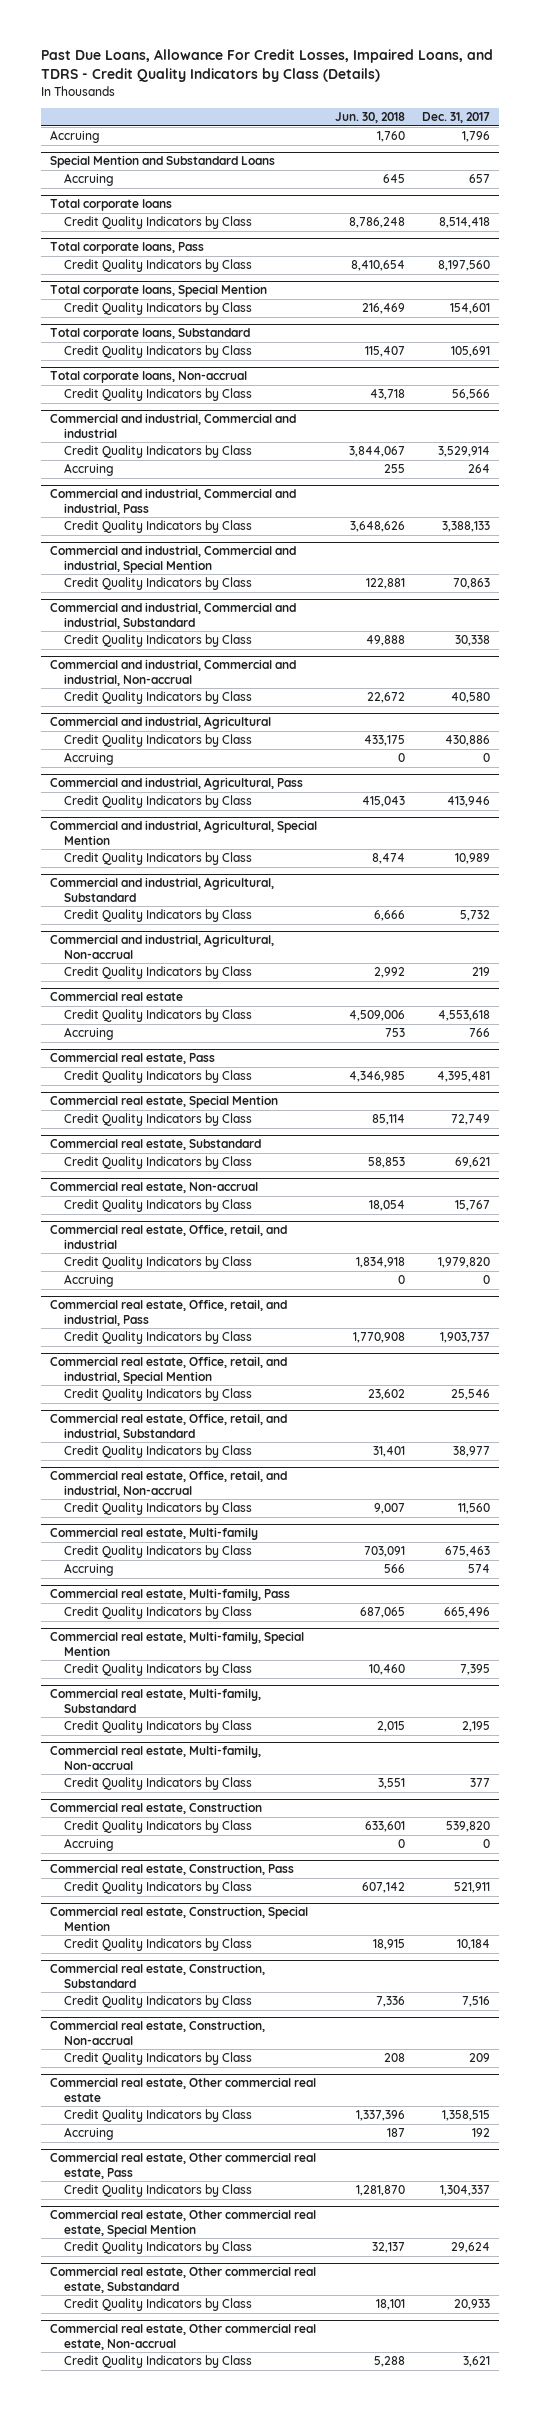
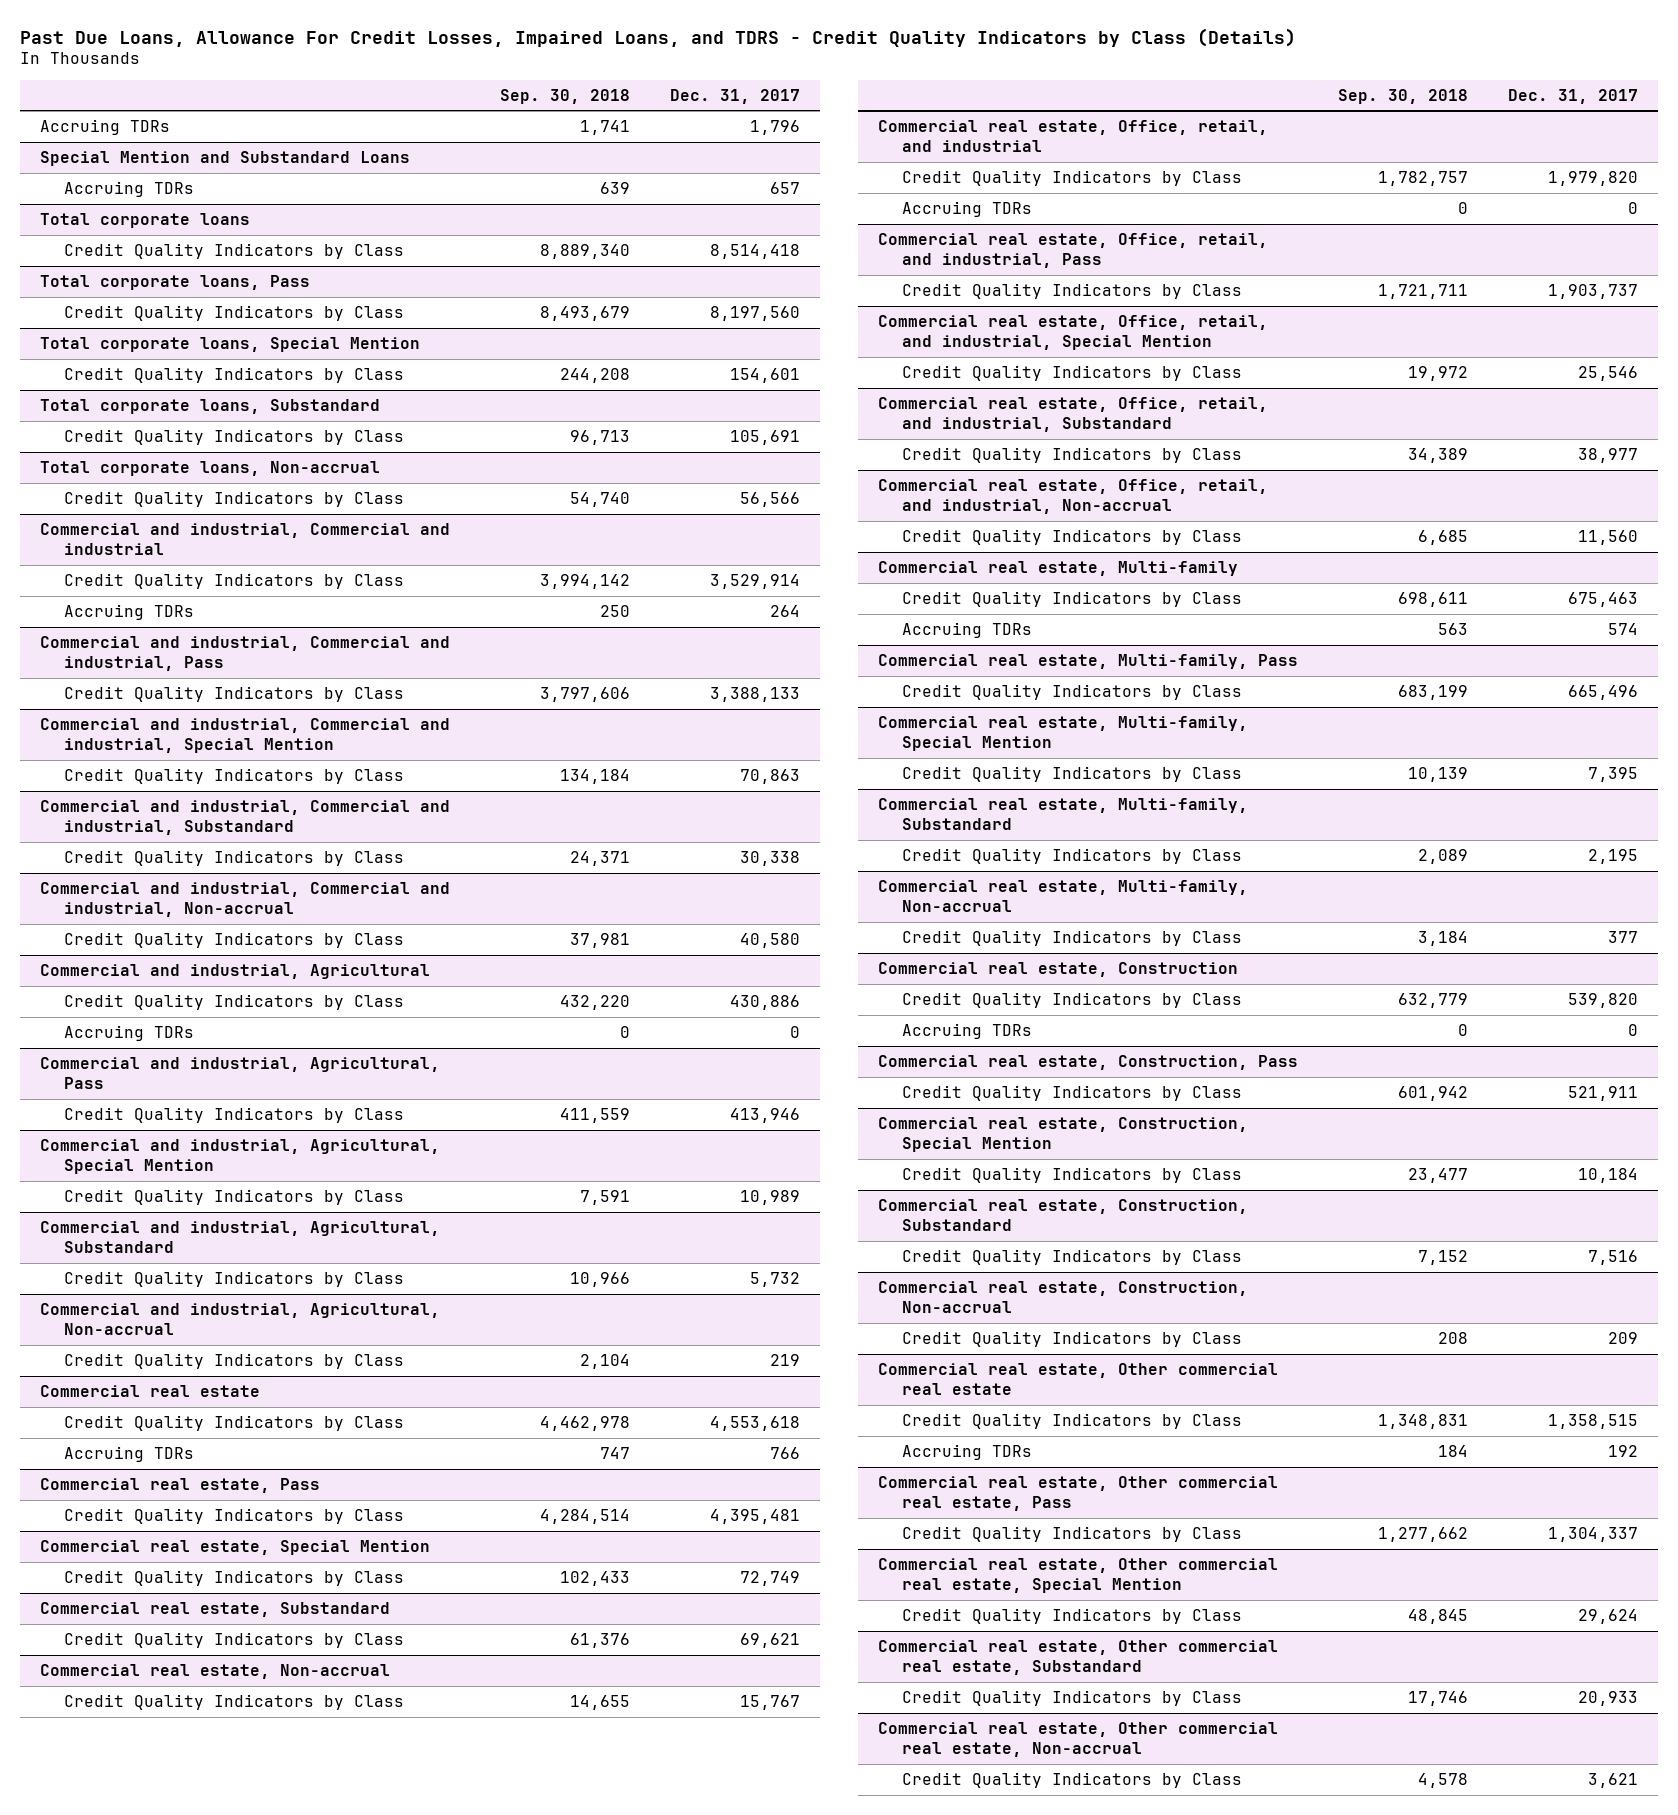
[334,112,405,124] Jun. 30, 2018 -> none
none -> [499,88,630,104] Sep. 30, 2018
[50,130,101,144] Accruing -> [39,119,170,136] Accruing TDRs
[63,173,114,187] Accruing -> [64,181,195,198] Accruing TDRs
[63,463,114,477] Accruing -> [64,604,195,621] Accruing TDRs
[63,752,114,766] Accruing -> [64,1025,195,1042] Accruing TDRs
[63,1027,114,1041] Accruing -> [64,1446,195,1463] Accruing TDRs
[63,1274,114,1288] Accruing -> [902,201,1033,218] Accruing TDRs
[63,1563,114,1577] Accruing -> [902,622,1033,639] Accruing TDRs
[63,1838,114,1852] Accruing -> [902,1023,1033,1040] Accruing TDRs
[63,2127,114,2141] Accruing -> [902,1444,1033,1461] Accruing TDRs

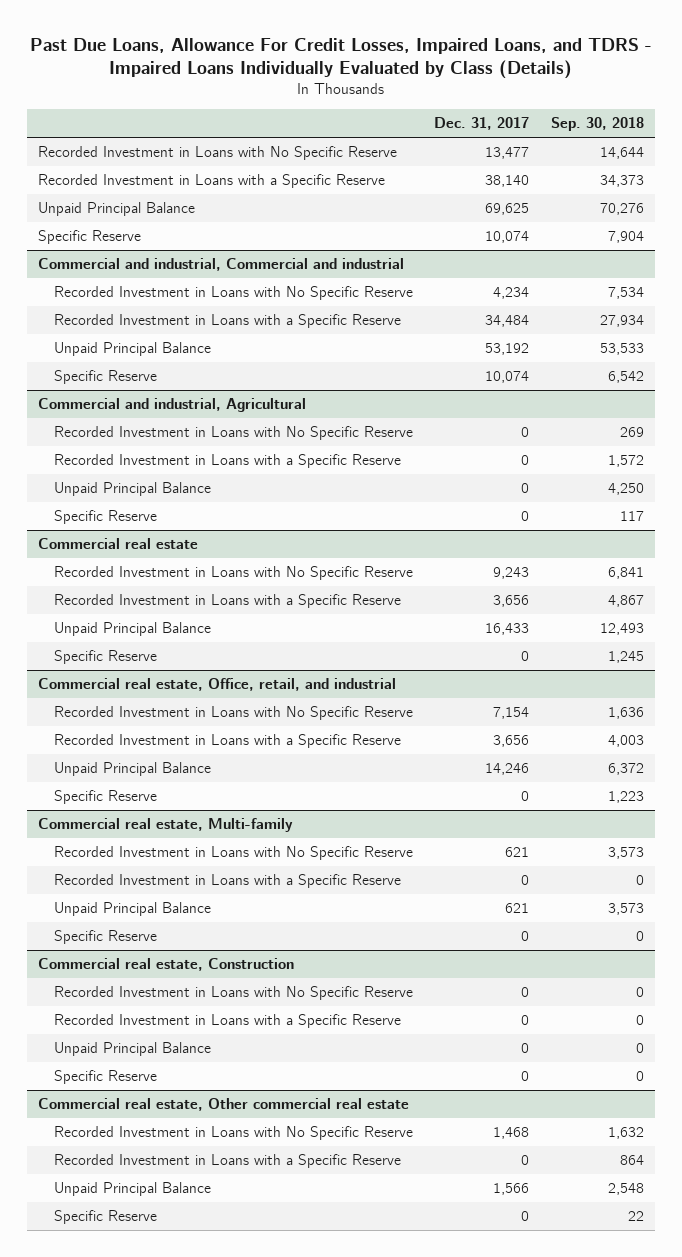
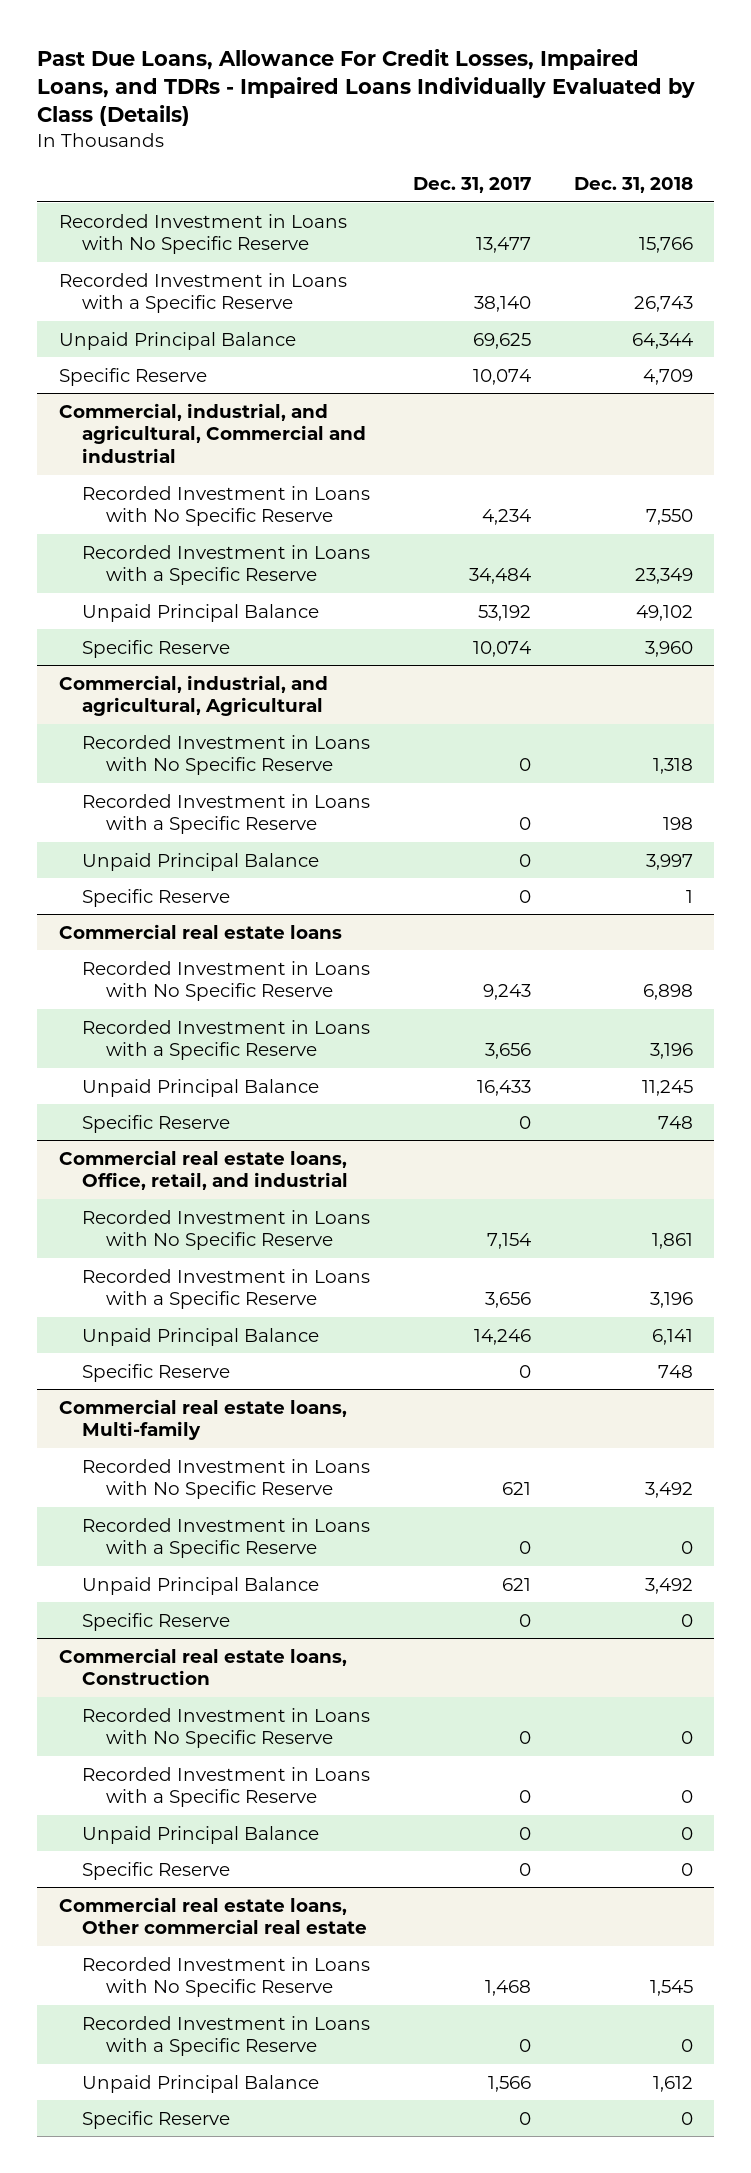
[29,37,652,79] Past Due Loans, Allowance For Credit Losses, Impaired Loans, and TDRS - Impaired Loans Individually Evaluated by Class (Details) -> [37,48,696,127] Past Due Loans, Allowance For Credit Losses, Impaired Loans, and TDRs - Impaired Loans Individually Evaluated by Class (Details)
[550,117,644,132] Sep. 30, 2018 -> none
none -> [573,176,693,193] Dec. 31, 2018
[38,258,405,272] Commercial and industrial, Commercial and industrial -> [58,402,367,464] Commercial, industrial, and agricultural, Commercial and industrial
[38,398,307,413] Commercial and industrial, Agricultural -> [58,674,328,717] Commercial, industrial, and agricultural, Agricultural
[38,538,199,550] Commercial real estate -> [58,923,342,939] Commercial real estate loans
[38,678,397,692] Commercial real estate, Office, retail, and industrial -> [58,1149,349,1191] Commercial real estate loans, Office, retail, and industrial
[38,818,294,833] Commercial real estate, Multi-family -> [58,1398,347,1441] Commercial real estate loans, Multi-family
[38,958,295,972] Commercial real estate, Construction -> [58,1647,347,1686] Commercial real estate loans, Construction
[38,1098,410,1112] Commercial real estate, Other commercial real estate -> [58,1896,368,1935] Commercial real estate loans, Other commercial real estate

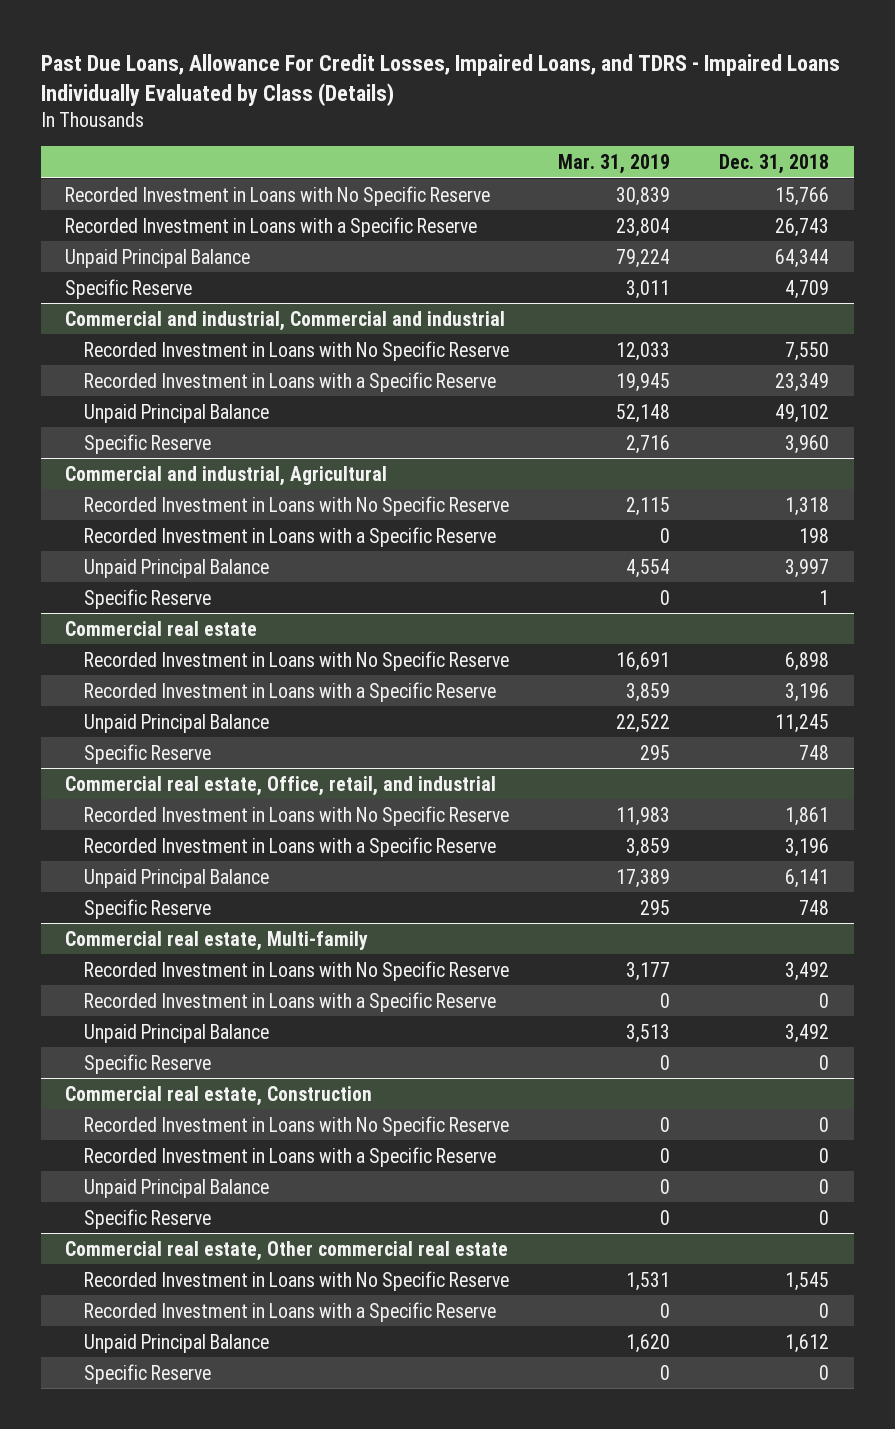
[37,48,696,127] Past Due Loans, Allowance For Credit Losses, Impaired Loans, and TDRs - Impaired Loans Individually Evaluated by Class (Details) -> [40,53,840,106] Past Due Loans, Allowance For Credit Losses, Impaired Loans, and TDRS - Impaired Loans Individually Evaluated by Class (Details)
[413,176,532,193] Dec. 31, 2017 -> none
none -> [558,153,671,174] Mar. 31, 2019
[58,402,367,464] Commercial, industrial, and agricultural, Commercial and industrial -> [65,310,506,331] Commercial and industrial, Commercial and industrial
[58,674,328,717] Commercial, industrial, and agricultural, Agricultural -> [65,465,388,486] Commercial and industrial, Agricultural
[58,923,342,939] Commercial real estate loans -> [65,620,258,636] Commercial real estate
[58,1149,349,1191] Commercial real estate loans, Office, retail, and industrial -> [65,775,497,796] Commercial real estate, Office, retail, and industrial
[58,1398,347,1441] Commercial real estate loans, Multi-family -> [65,930,369,951] Commercial real estate, Multi-family
[58,1647,347,1686] Commercial real estate loans, Construction -> [65,1085,373,1106] Commercial real estate, Construction
[58,1896,368,1935] Commercial real estate loans, Other commercial real estate -> [65,1240,509,1261] Commercial real estate, Other commercial real estate

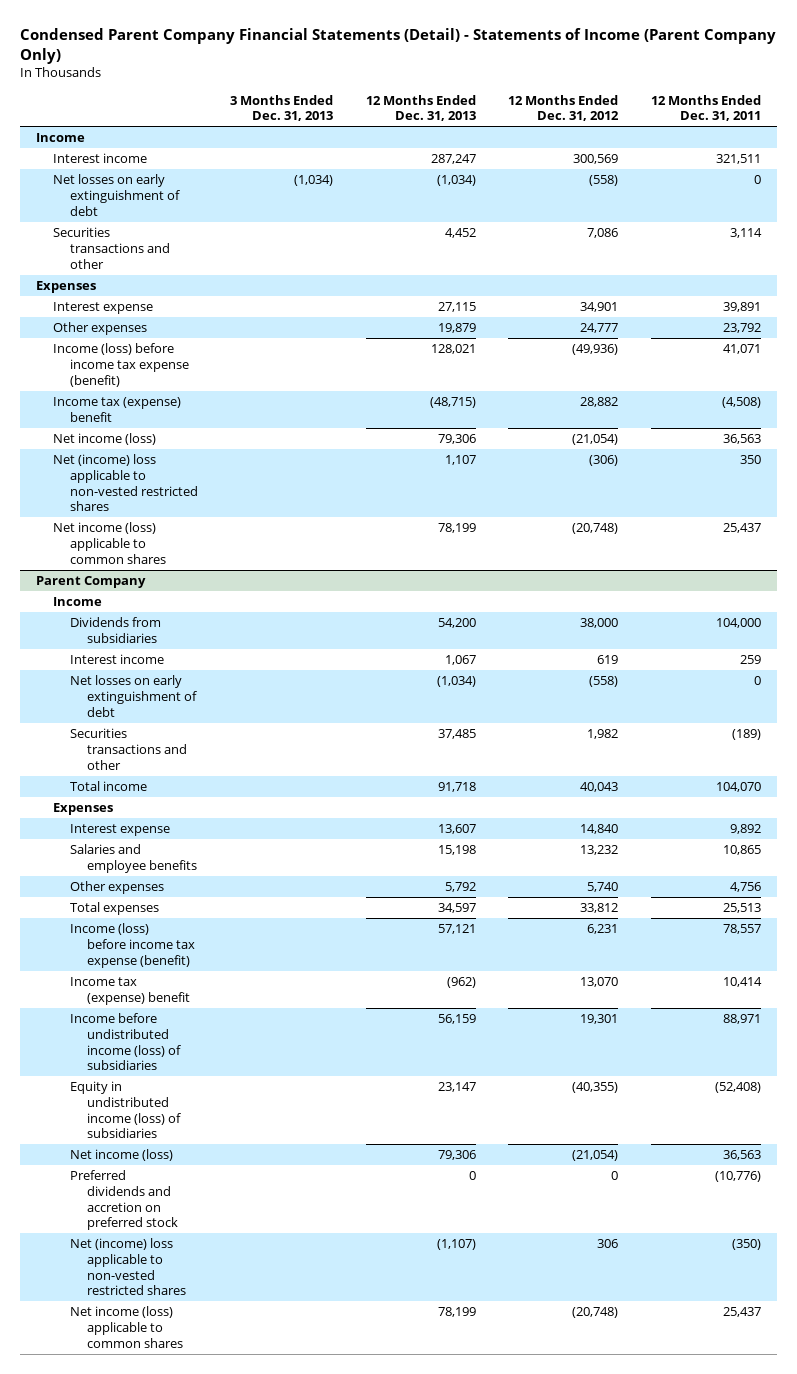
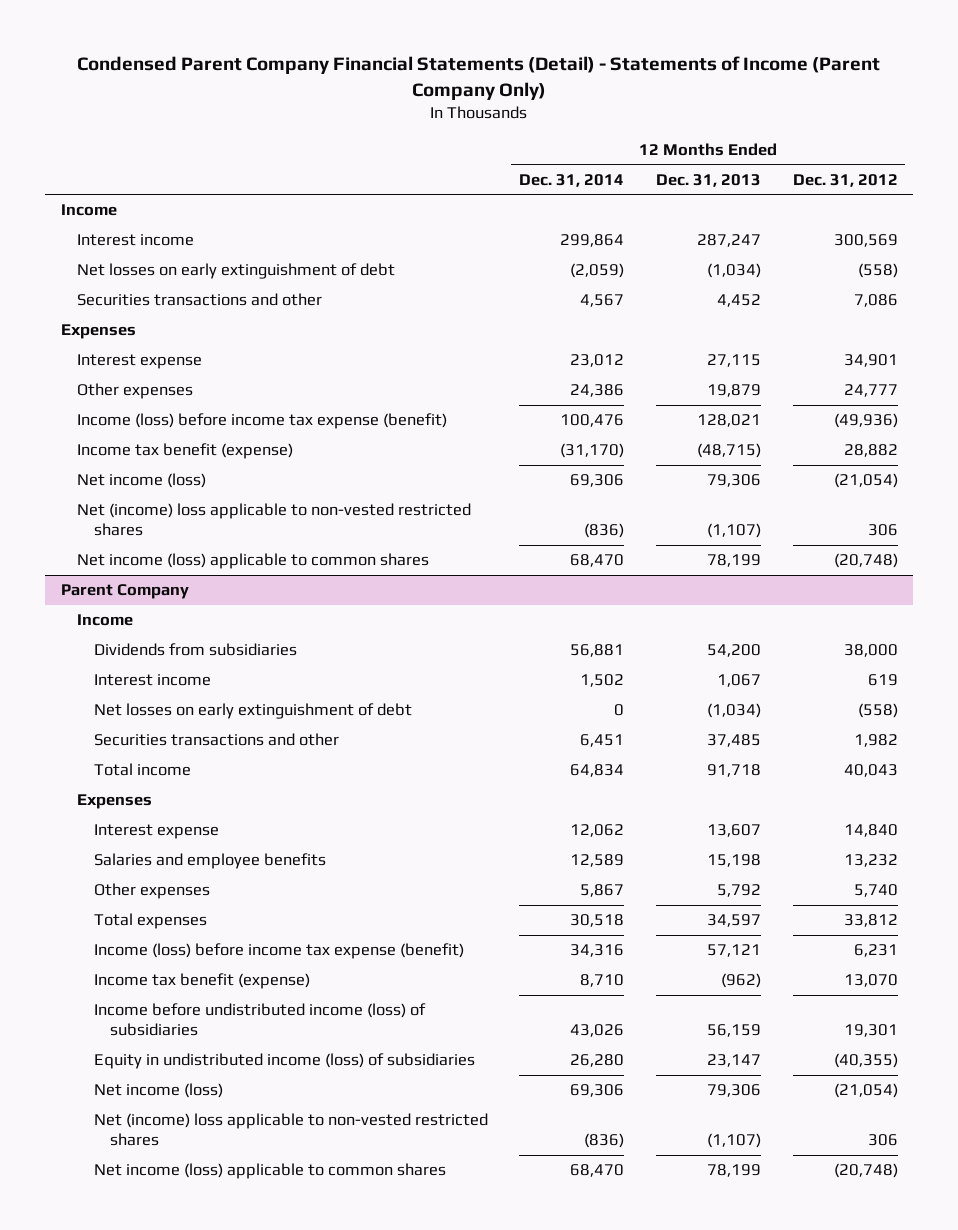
[230,94,334,122] 3 Months Ended Dec. 31, 2013 -> none
[650,94,761,122] 12 Months Ended Dec. 31, 2011 -> none
none -> [519,173,625,187] Dec. 31, 2014
[53,396,182,422] Income tax (expense) benefit -> [77,443,294,460] Income tax benefit (expense)
[444,454,476,465] 1,107 -> [706,523,761,539] (1,107)
[589,454,619,466] (306) -> [867,524,898,537] 306
[70,976,190,1005] Income tax (expense) benefit -> [93,973,310,990] Income tax benefit (expense)
[70,1169,178,1231] Preferred dividends and accretion on preferred stock -> none

